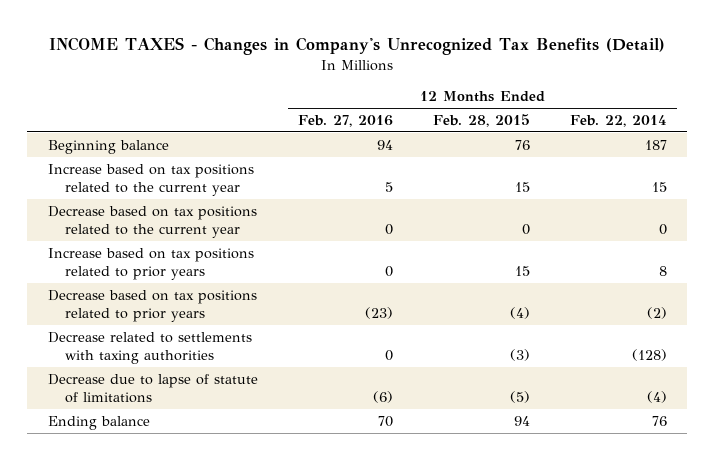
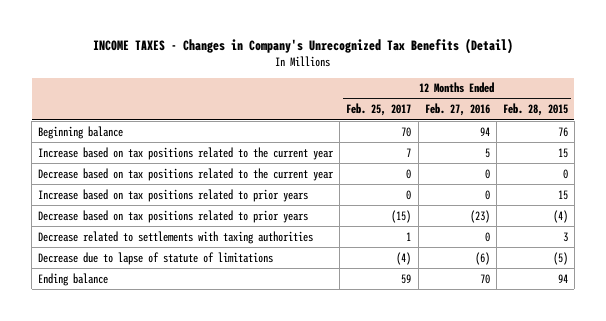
[570,115,668,128] Feb. 22, 2014 -> none
none -> [346,103,412,117] Feb. 25, 2017
[510,349,531,362] (3) -> [562,231,568,242] 3

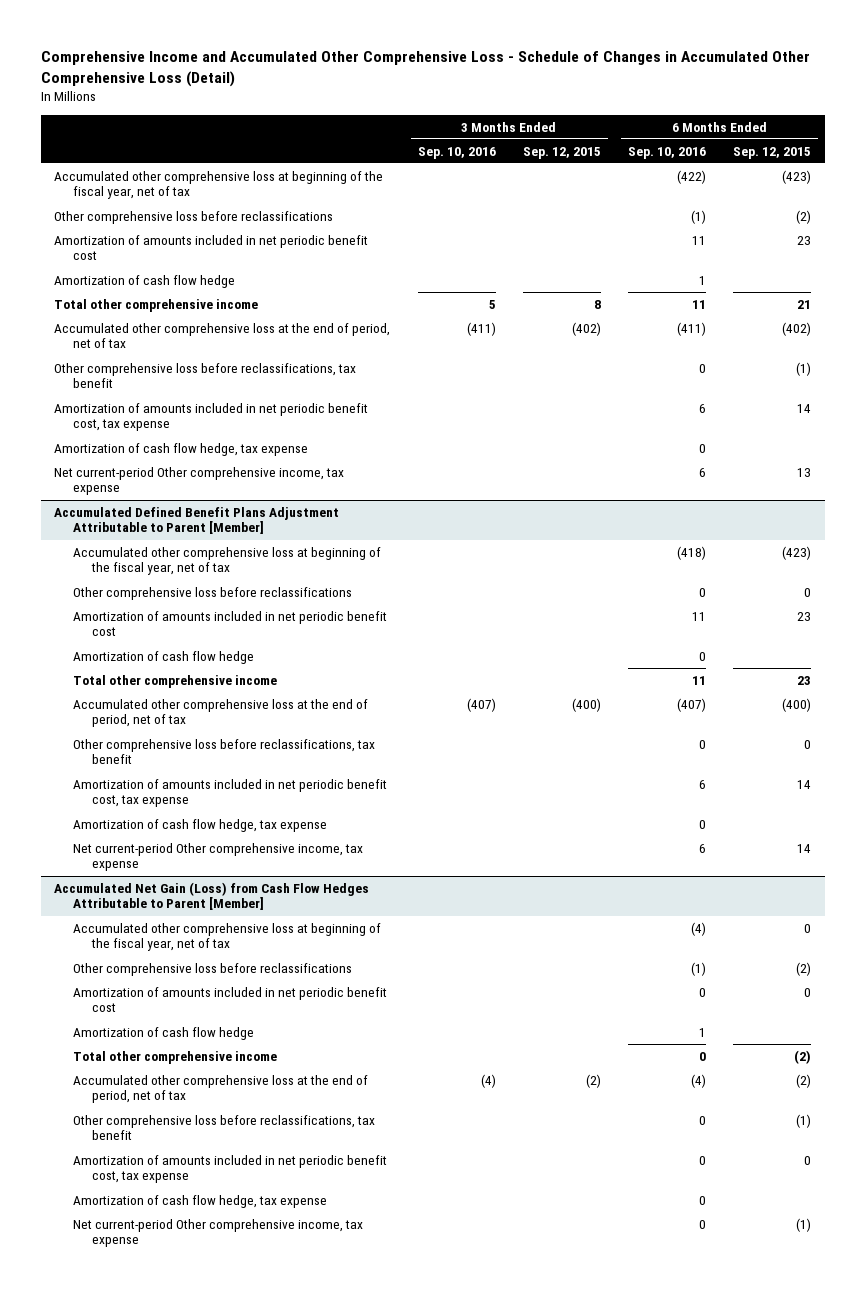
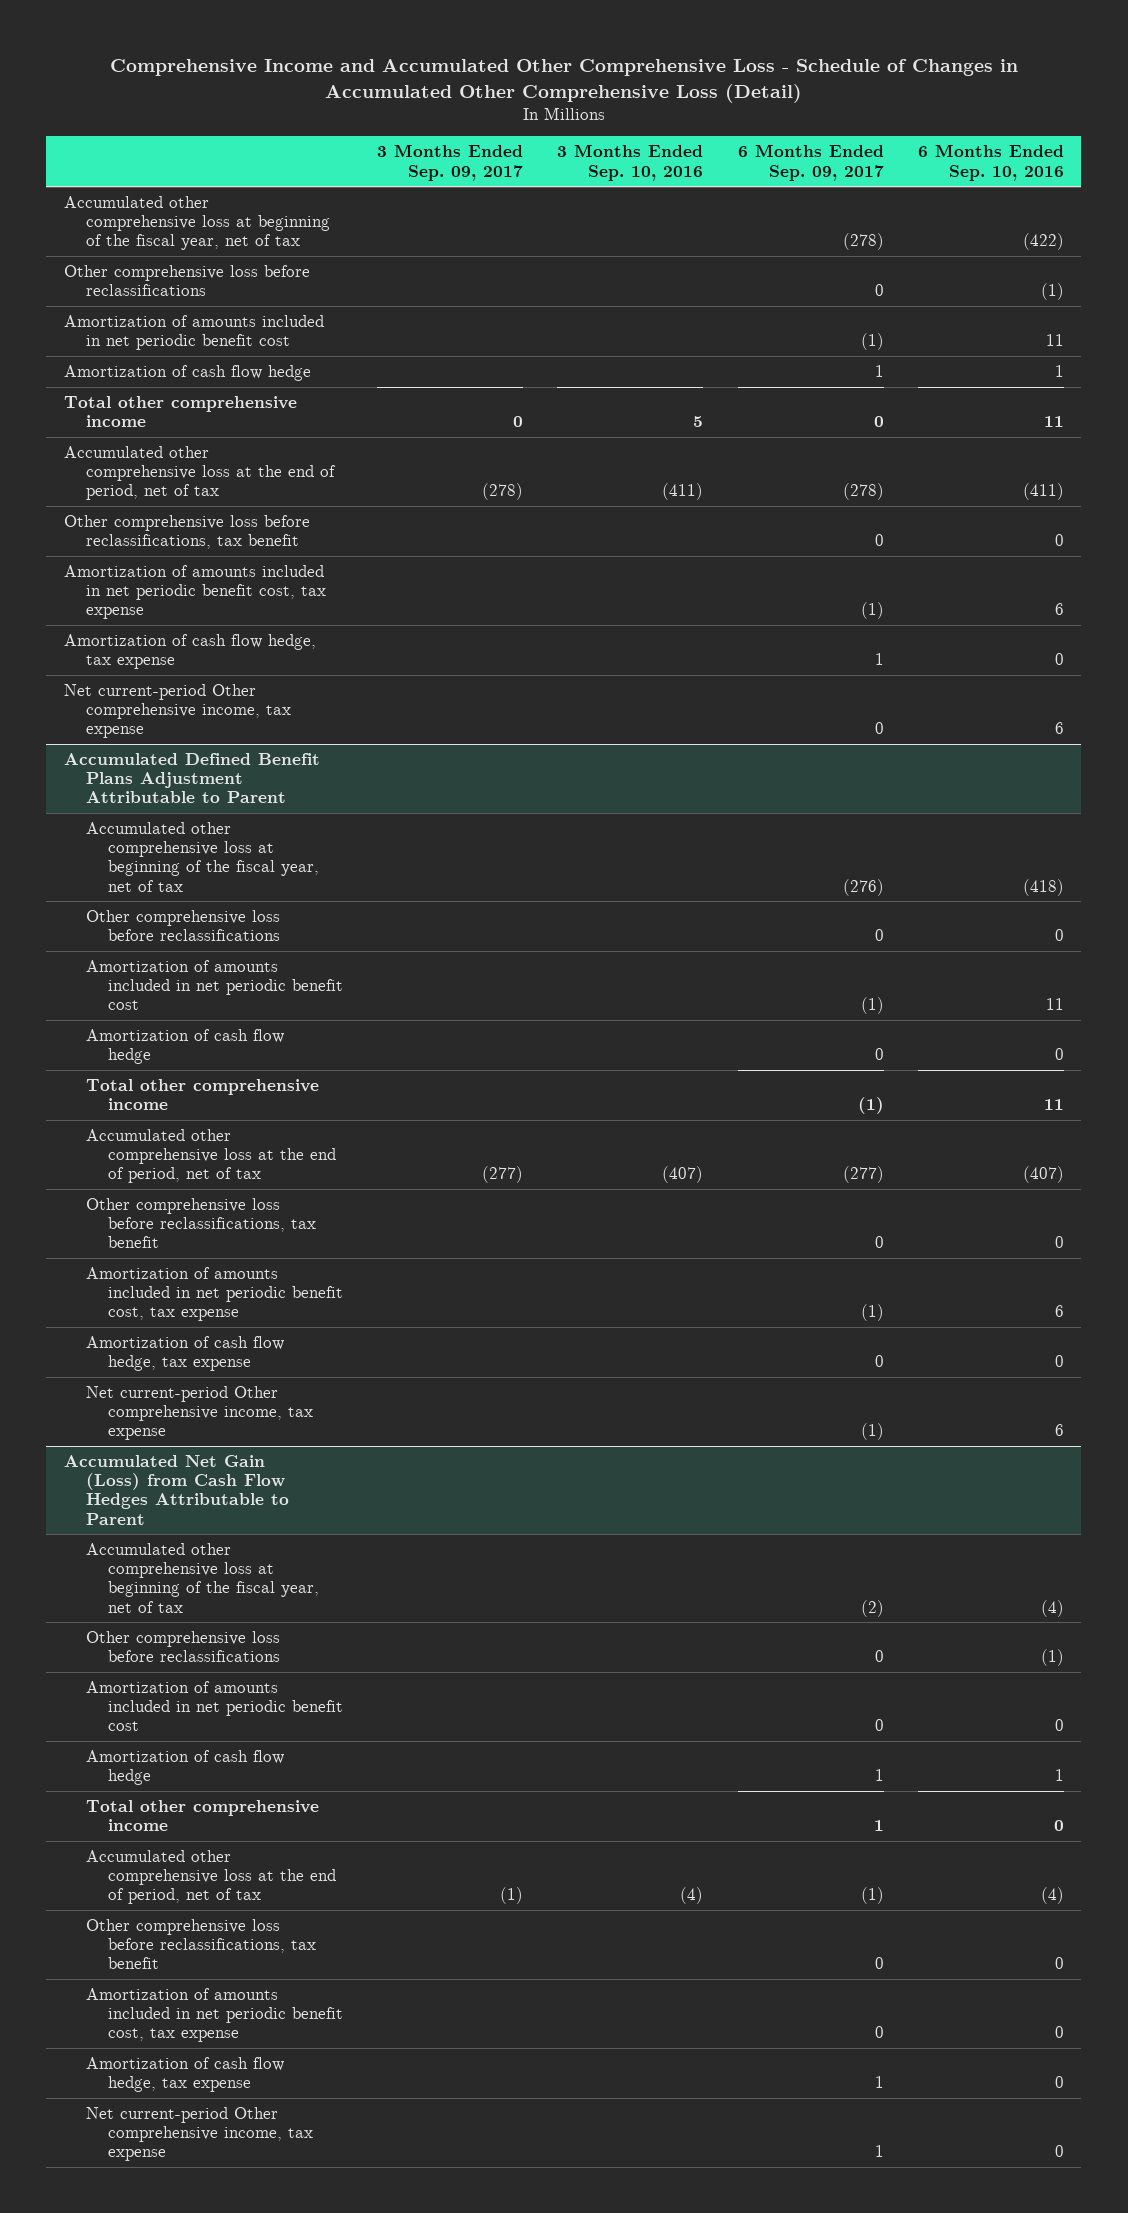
[522,146,601,159] Sep. 12, 2015 -> none
[733,146,812,159] Sep. 12, 2015 -> none
none -> [376,144,523,181] 3 Months Ended Sep. 09, 2017
none -> [737,144,884,181] 6 Months Ended Sep. 09, 2017
[54,506,340,535] Accumulated Defined Benefit Plans Adjustment Attributable to Parent [Member] -> [63,752,320,804] Accumulated Defined Benefit Plans Adjustment Attributable to Parent
[54,881,370,911] Accumulated Net Gain (Loss) from Cash Flow Hedges Attributable to Parent [Member] -> [63,1454,289,1525] Accumulated Net Gain (Loss) from Cash Flow Hedges Attributable to Parent

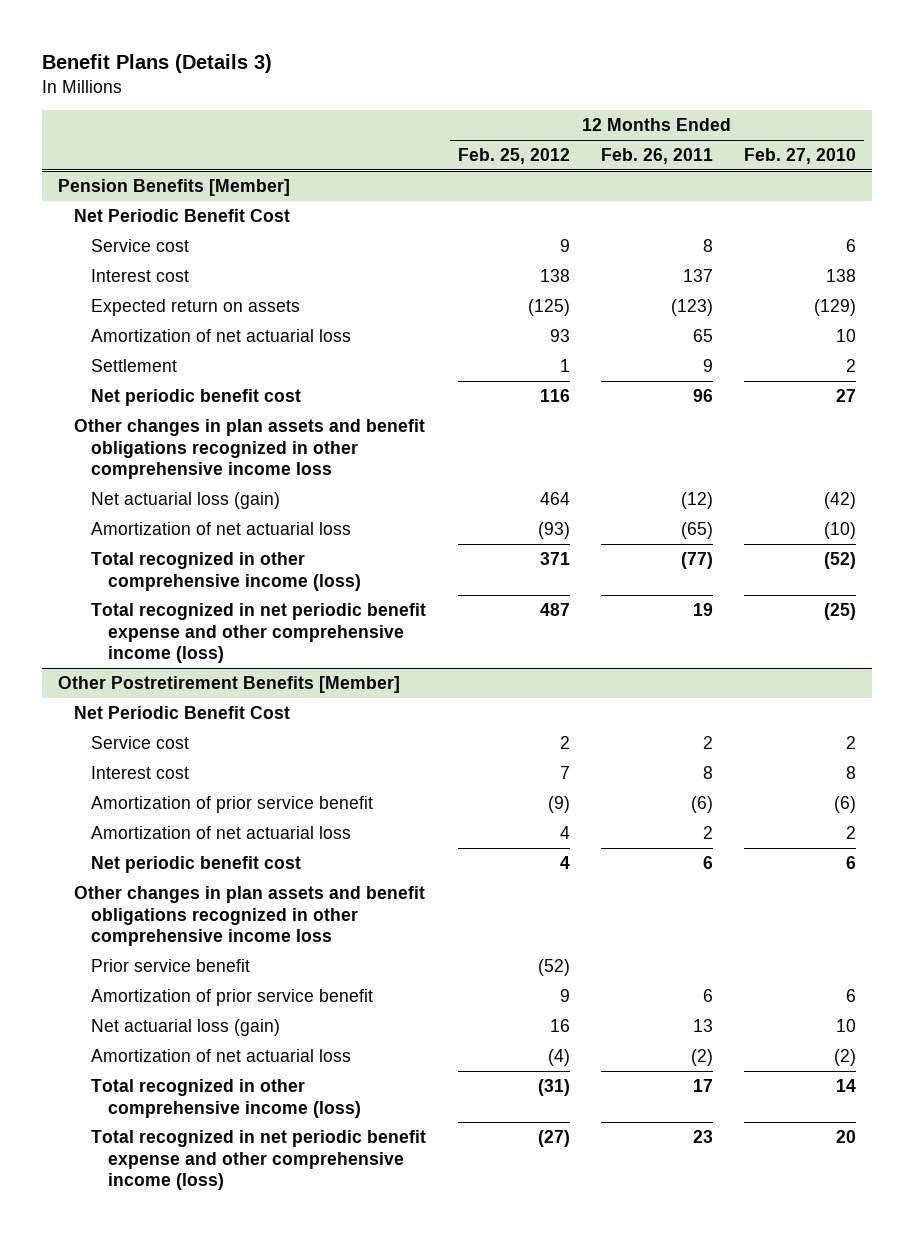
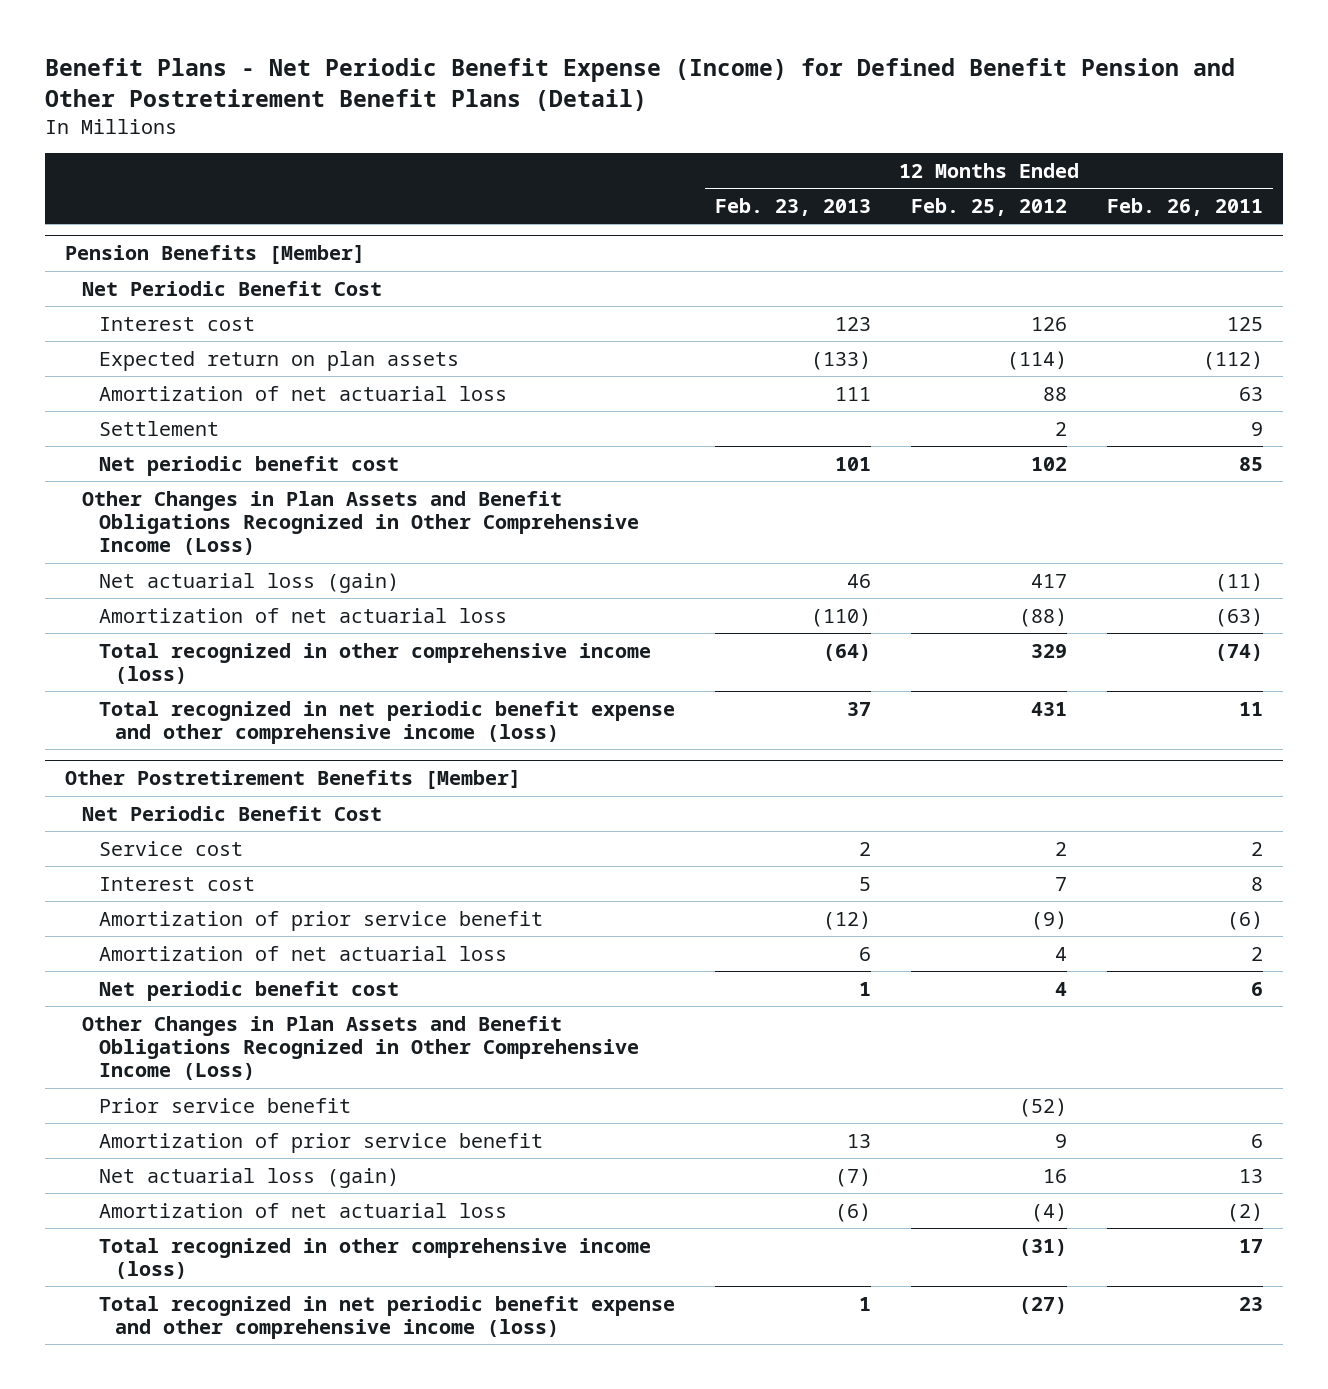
[41,54,272,74] Benefit Plans (Details 3) -> [45,57,1236,111] Benefit Plans - Net Periodic Benefit Expense (Income) for Defined Benefit Pension and Other Postretirement Benefit Plans (Detail)
[744,148,857,165] Feb. 27, 2010 -> none
none -> [714,197,871,216] Feb. 23, 2013
[91,238,190,252] Service cost -> none
[539,268,570,282] 138 -> [1031,316,1068,331] 126
[683,268,714,282] 137 -> [1227,316,1264,331] 125
[91,298,301,316] Expected return on assets -> [98,350,459,371] Expected return on plan assets
[527,298,570,316] (125) -> [1007,350,1068,370] (114)
[671,298,714,316] (123) -> [1203,350,1264,370] (112)
[549,328,570,342] 93 -> [1043,386,1068,401] 88
[693,328,714,342] 65 -> [1239,386,1264,401] 63
[559,358,570,372] 1 -> [1055,421,1068,436] 2
[539,388,570,402] 116 -> [1031,456,1068,471] 102
[693,388,714,402] 96 -> [1239,456,1264,471] 85
[74,418,426,480] Other changes in plan assets and benefit obligations recognized in other comprehensive income loss -> [81,490,639,556] Other Changes in Plan Assets and Benefit Obligations Recognized in Other Comprehensive Income (Loss)
[539,491,570,505] 464 -> [1031,573,1068,588] 417
[681,491,714,509] (12) -> [1215,572,1264,592] (11)
[537,521,570,539] (93) -> [1019,607,1068,627] (88)
[681,521,714,539] (65) -> [1215,607,1264,627] (63)
[539,551,570,565] 371 -> [1031,643,1068,658] 329
[681,551,714,569] (77) -> [1215,643,1264,661] (74)
[539,602,570,616] 487 -> [1031,701,1068,716] 431
[693,602,714,616] 19 -> [1239,701,1264,716] 11
[74,885,426,947] Other changes in plan assets and benefit obligations recognized in other comprehensive income loss -> [81,1015,639,1081] Other Changes in Plan Assets and Benefit Obligations Recognized in Other Comprehensive Income (Loss)

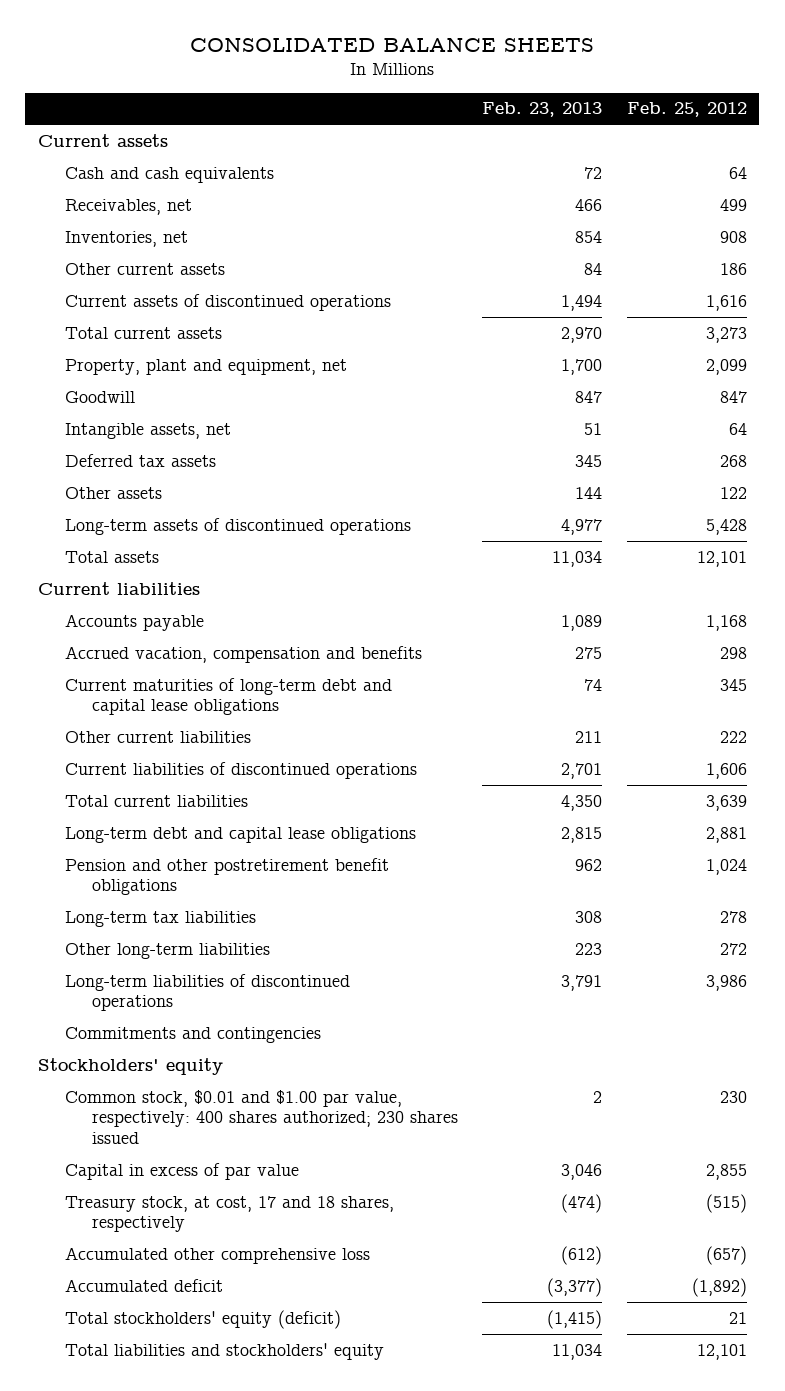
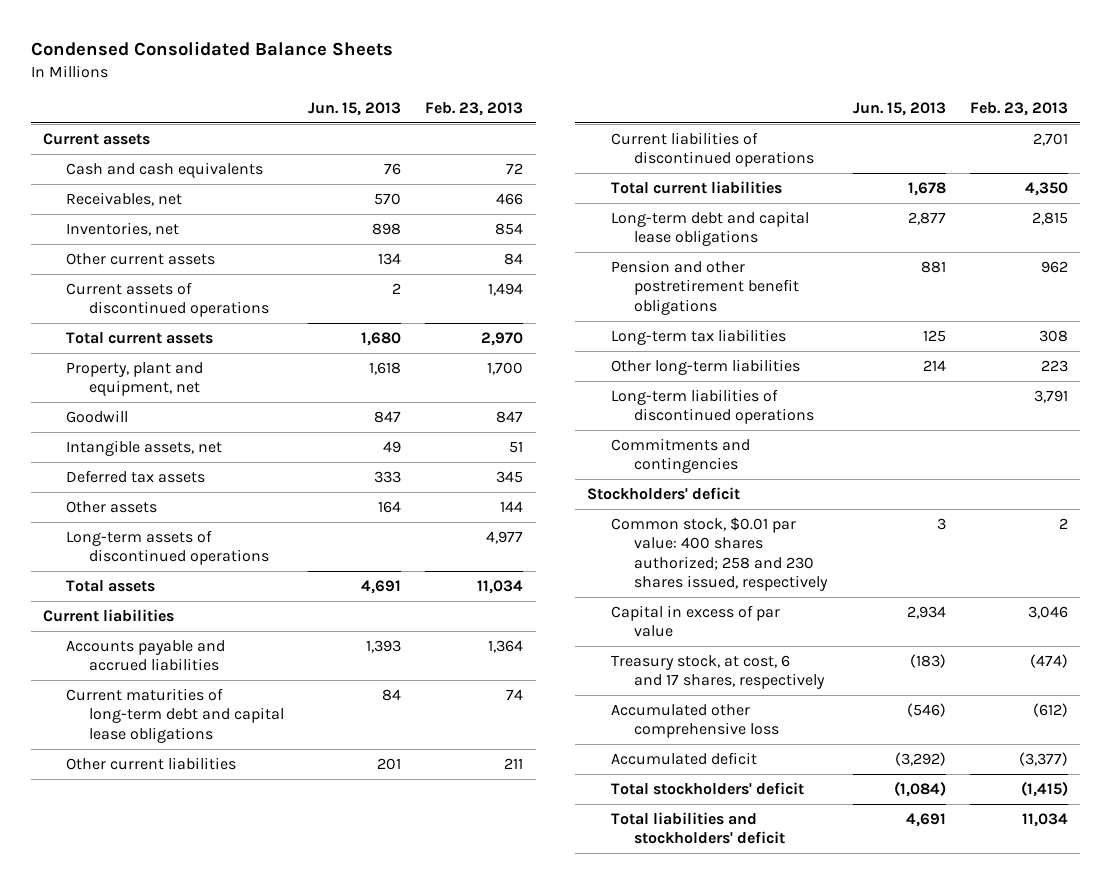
[190,38,595,53] CONSOLIDATED BALANCE SHEETS -> [30,41,393,57] Condensed Consolidated Balance Sheets
[627,102,748,118] Feb. 25, 2012 -> none
none -> [308,101,402,116] Jun. 15, 2013
[64,613,204,631] Accounts payable -> none
[64,645,422,663] Accrued vacation, compensation and benefits -> none
none -> [66,640,226,672] Accounts payable and accrued liabilities
[37,1057,223,1075] Stockholders' equity -> [587,487,741,501] Stockholders' deficit
[64,1089,458,1145] Common stock, $0.01 and $1.00 par value, respectively: 400 shares authorized; 230 shares issued -> [610,517,828,592] Common stock, $0.01 par value: 400 shares authorized; 258 and 230 shares issued, respectively
[64,1195,394,1233] Treasury stock, at cost, 17 and 18 shares, respectively -> [610,655,825,690] Treasury stock, at cost, 6 and 17 shares, respectively
[64,1309,341,1329] Total stockholders' equity (deficit) -> [610,782,804,796] Total stockholders' deficit
[64,1342,384,1360] Total liabilities and stockholders' equity -> [610,812,785,845] Total liabilities and stockholders' deficit

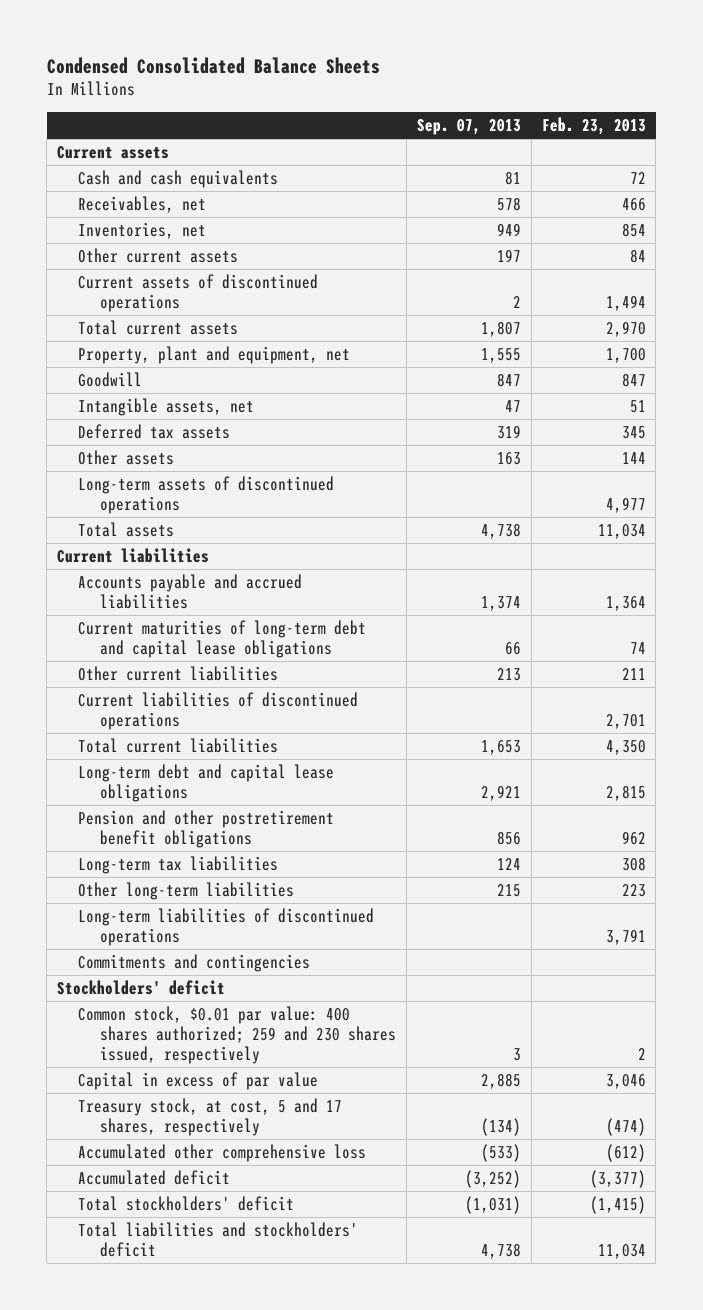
[308,101,402,116] Jun. 15, 2013 -> none
none -> [416,119,521,136] Sep. 07, 2013
[610,517,828,592] Common stock, $0.01 par value: 400 shares authorized; 258 and 230 shares issued, respectively -> [78,1005,396,1064] Common stock, $0.01 par value: 400 shares authorized; 259 and 230 shares issued, respectively
[610,655,825,690] Treasury stock, at cost, 6 and 17 shares, respectively -> [78,1097,343,1136] Treasury stock, at cost, 5 and 17 shares, respectively

